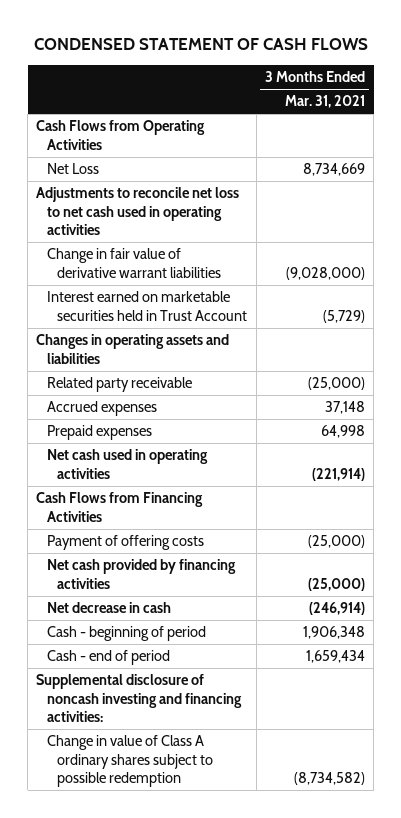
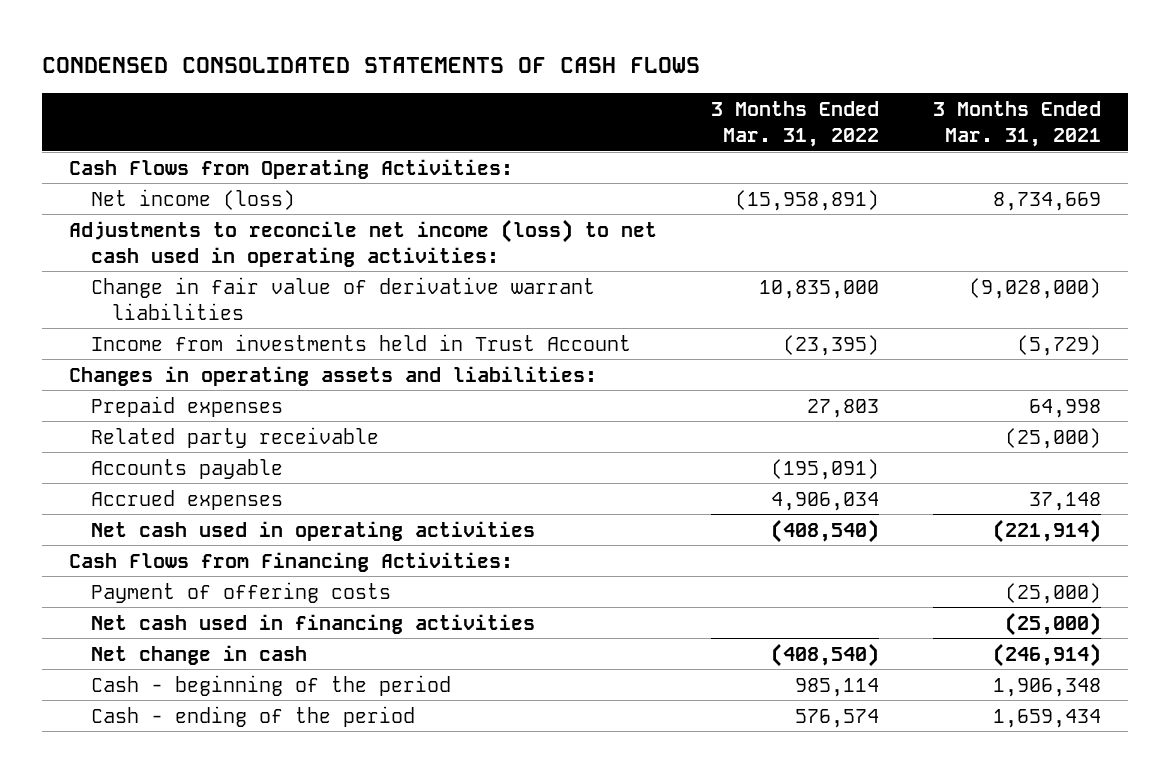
[33,38,368,51] CONDENSED STATEMENT OF CASH FLOWS -> [41,57,700,74] CONDENSED CONSOLIDATED STATEMENTS OF CASH FLOWS
none -> [711,100,880,147] 3 Months Ended Mar. 31, 2022
[36,120,206,150] Cash Flows from Operating Activities -> [68,158,513,179] Cash Flows from Operating Activities:
[46,163,99,175] Net Loss -> [90,188,295,210] Net income (loss)
[36,187,240,236] Adjustments to reconcile net loss to net cash used in operating activities -> [68,218,657,267] Adjustments to reconcile net income (loss) to net cash used in operating activities:
[46,291,248,321] Interest earned on marketable securities held in Trust Account -> [90,333,631,351] Income from investments held in Trust Account
[36,334,230,364] Changes in operating assets and liabilities -> [68,365,597,386] Changes in operating assets and liabilities:
[46,425,152,441] Prepaid expenses -> [90,395,283,417] Prepaid expenses
none -> [90,458,283,479] Accounts payable
[36,492,204,522] Cash Flows from Financing Activities -> [68,551,513,572] Cash Flows from Financing Activities:
[36,674,242,723] Supplemental disclosure of noncash investing and financing activities: -> none
[46,735,214,788] Change in value of Class A ordinary shares subject to possible redemption -> none
[46,559,236,589] Net cash provided by financing activities -> [90,613,535,634] Net cash used in financing activities
[46,602,171,614] Net decrease in cash -> [90,644,307,665] Net change in cash
[46,626,206,642] Cash - beginning of period -> [90,674,451,696] Cash - beginning of the period
[46,650,170,666] Cash - end of period -> [90,705,415,727] Cash - ending of the period

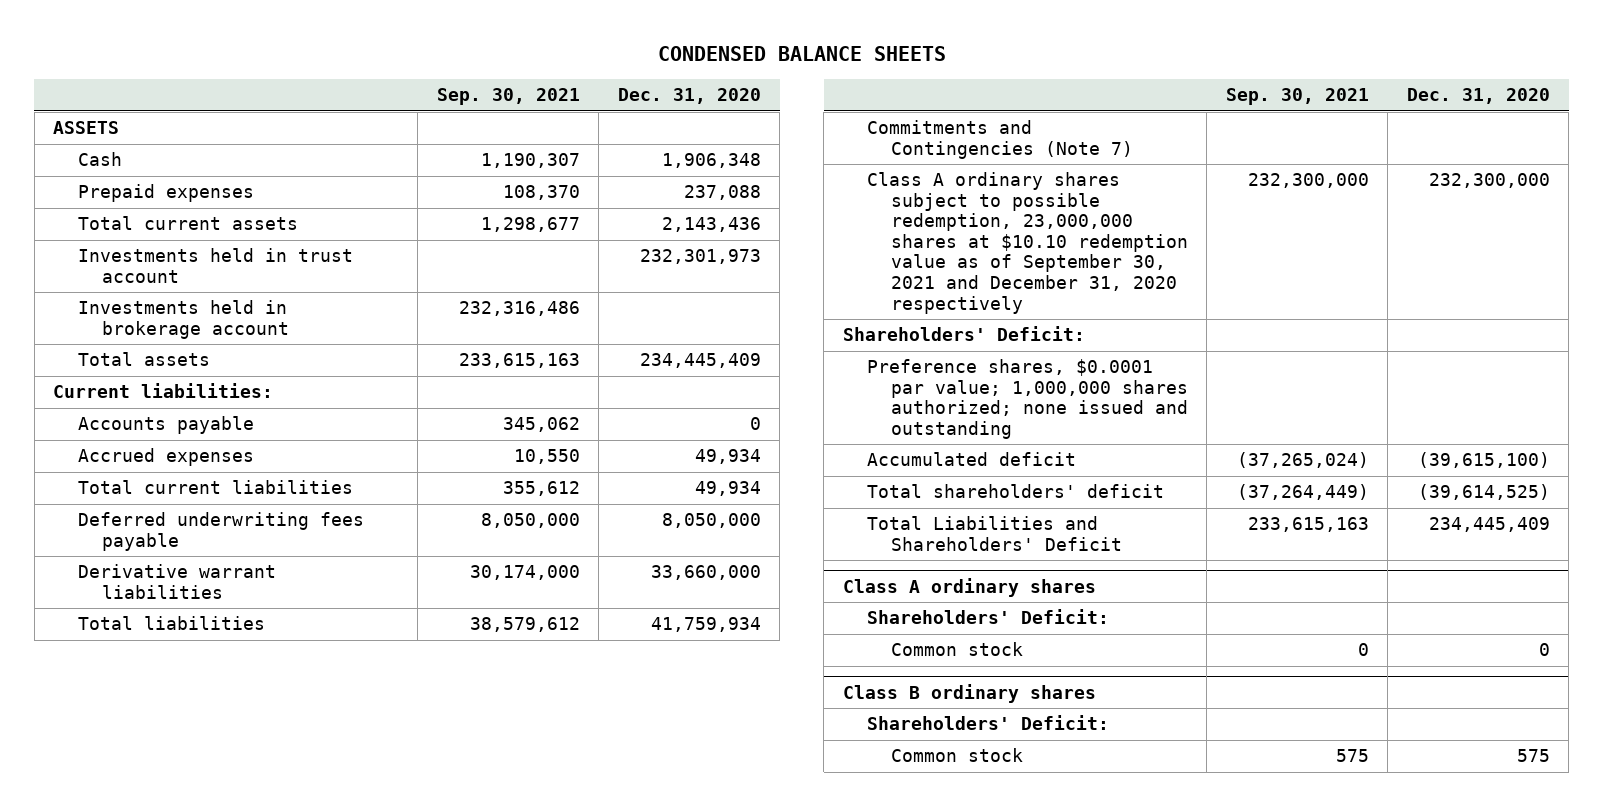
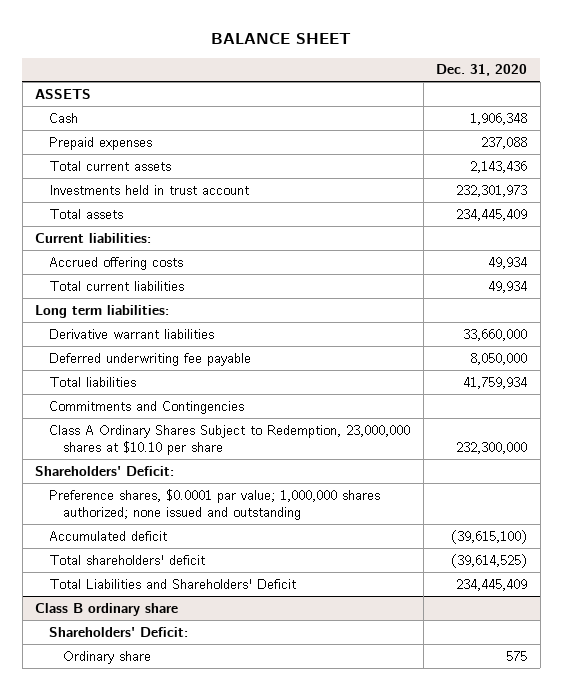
[657,46,946,62] CONDENSED BALANCE SHEETS -> [211,32,352,44] BALANCE SHEET
[436,88,580,106] Sep. 30, 2021 -> none
[77,300,289,339] Investments held in brokerage account -> none
[77,416,254,435] Accounts payable -> none
[77,448,254,467] Accrued expenses -> [49,256,184,270] Accrued offering costs
[77,512,364,551] Deferred underwriting fees payable -> none
none -> [35,304,170,318] Long term liabilities:
none -> [49,352,252,366] Deferred underwriting fee payable
[866,120,1133,159] Commitments and Contingencies (Note 7) -> [49,400,245,414] Commitments and Contingencies
[866,172,1188,314] Class A ordinary shares subject to possible redemption, 23,000,000 shares at $10.10 redemption value as of September 30, 2021 and December 31, 2020 respectively -> [49,424,411,456] Class A Ordinary Shares Subject to Redemption, 23,000,000 shares at $10.10 per share
[842,577,1096,597] Class A ordinary shares -> none
[866,609,1109,625] Shareholders' Deficit: -> none
[890,642,1023,657] Common stock -> none
[842,683,1096,703] Class B ordinary shares -> [35,602,179,616] Class B ordinary share
[890,748,1023,763] Common stock -> [62,650,151,664] Ordinary share

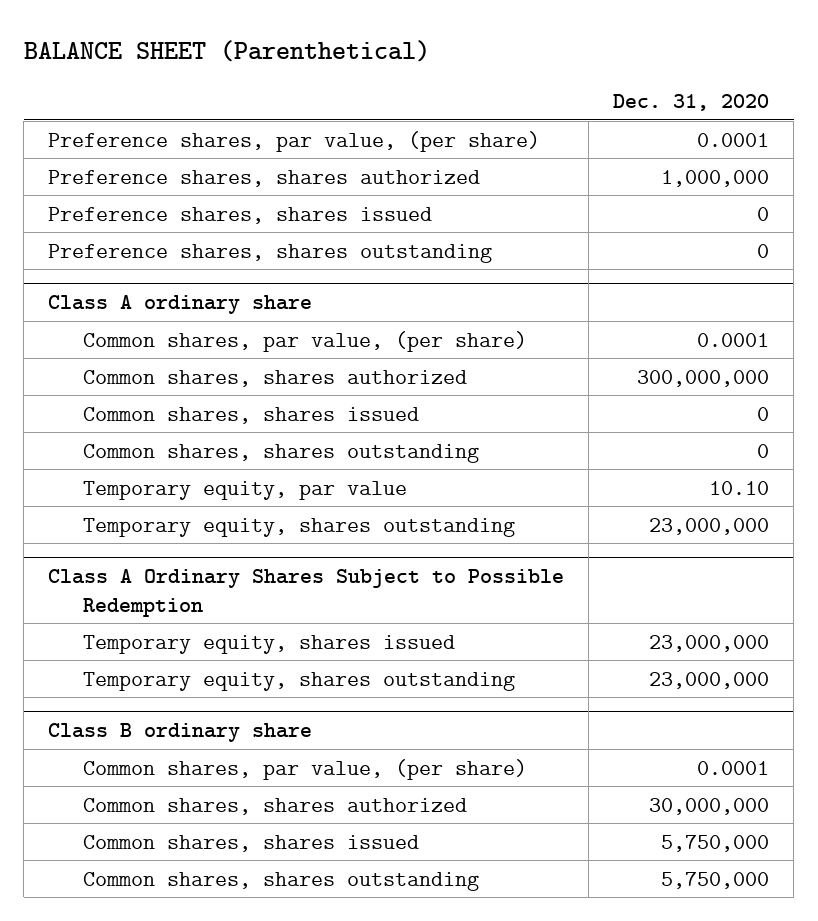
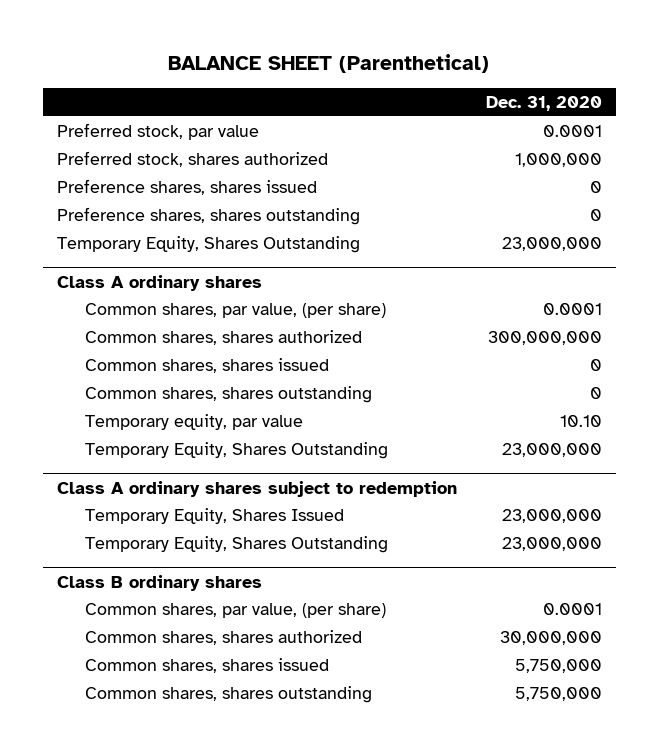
[48,130,541,152] Preference shares, par value, (per share) -> [57,122,260,140] Preferred stock, par value
[48,169,481,187] Preference shares, shares authorized -> [57,150,329,167] Preferred stock, shares authorized
none -> [57,235,361,253] Temporary Equity, Shares Outstanding
[48,295,313,315] Class A ordinary share -> [57,274,263,291] Class A ordinary shares
[83,517,516,537] Temporary equity, shares outstanding -> [85,441,389,459] Temporary Equity, Shares Outstanding
[48,569,565,617] Class A Ordinary Shares Subject to Possible Redemption -> [57,480,458,497] Class A ordinary shares subject to redemption
[83,634,456,654] Temporary equity, shares issued -> [85,507,345,524] Temporary Equity, Shares Issued
[83,671,516,691] Temporary equity, shares outstanding -> [85,535,389,553] Temporary Equity, Shares Outstanding
[48,723,313,743] Class B ordinary share -> [57,574,263,591] Class B ordinary shares

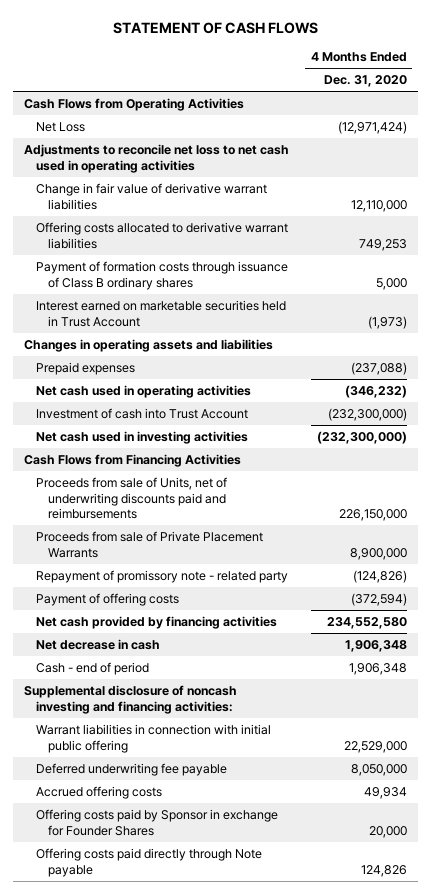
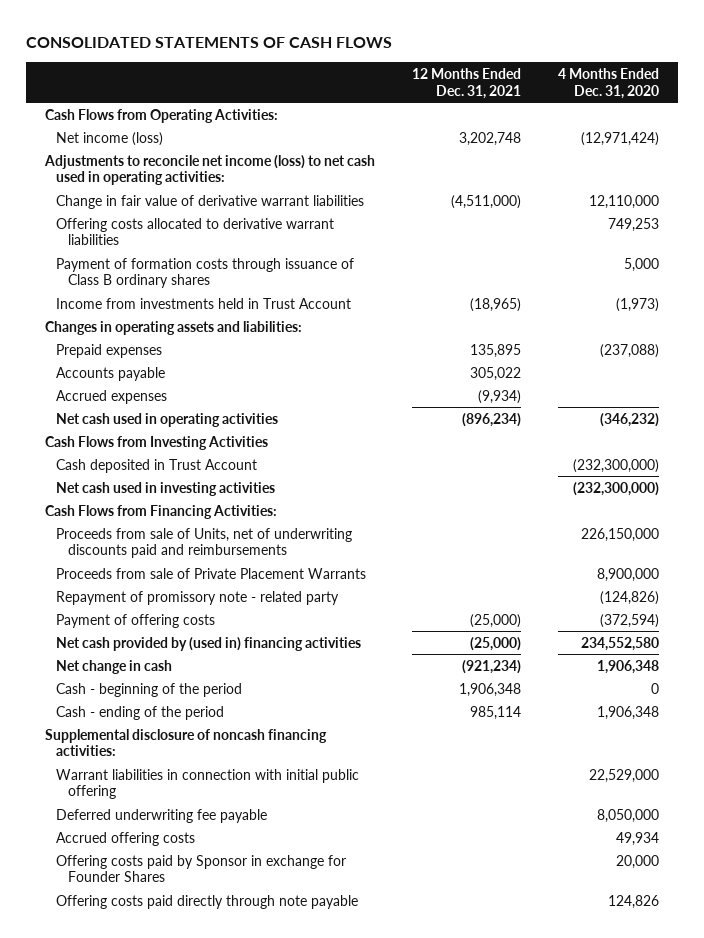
[112,21,318,34] STATEMENT OF CASH FLOWS -> [26,37,393,49] CONSOLIDATED STATEMENTS OF CASH FLOWS
none -> [412,67,522,99] 12 Months Ended Dec. 31, 2021
[24,97,245,111] Cash Flows from Operating Activities -> [44,108,278,123] Cash Flows from Operating Activities:
[36,121,86,132] Net Loss -> [56,131,164,146] Net income (loss)
[24,143,290,173] Adjustments to reconcile net loss to net cash used in operating activities -> [43,154,375,186] Adjustments to reconcile net income (loss) to net cash used in operating activities:
[36,299,287,327] Interest earned on marketable securities held in Trust Account -> [56,297,352,309] Income from investments held in Trust Account
[24,338,274,352] Changes in operating assets and liabilities -> [44,320,302,335] Changes in operating assets and liabilities:
none -> [56,366,166,381] Accounts payable
none -> [56,389,168,404] Accrued expenses
none -> [44,435,268,450] Cash Flows from Investing Activities
[36,407,249,419] Investment of cash into Trust Account -> [56,458,258,473] Cash deposited in Trust Account
[24,453,242,467] Cash Flows from Financing Activities -> [44,504,277,519] Cash Flows from Financing Activities:
[36,615,278,629] Net cash provided by financing activities -> [56,636,362,651] Net cash provided by (used in) financing activities
[36,638,161,650] Net decrease in cash -> [56,659,173,674] Net change in cash
[36,661,150,675] Cash - end of period -> [56,682,243,697] Cash - beginning of the period
[348,662,407,675] 1,906,348 -> [651,682,660,694] 0
none -> [56,705,225,720] Cash - ending of the period
[24,684,238,714] Supplemental disclosure of noncash investing and financing activities: -> [44,728,327,757] Supplemental disclosure of noncash financing activities:
[36,847,263,877] Offering costs paid directly through Note payable -> [56,894,359,909] Offering costs paid directly through note payable

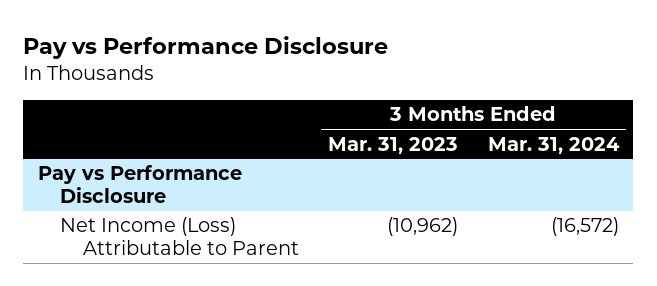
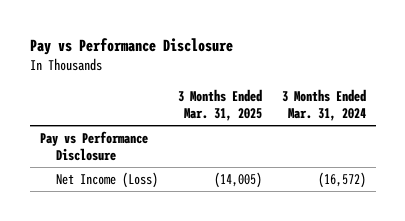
[328,136,459,154] Mar. 31, 2023 -> none
none -> [177,88,262,121] 3 Months Ended Mar. 31, 2025
[60,217,300,256] Net Income (Loss) Attributable to Parent -> [55,171,158,188] Net Income (Loss)

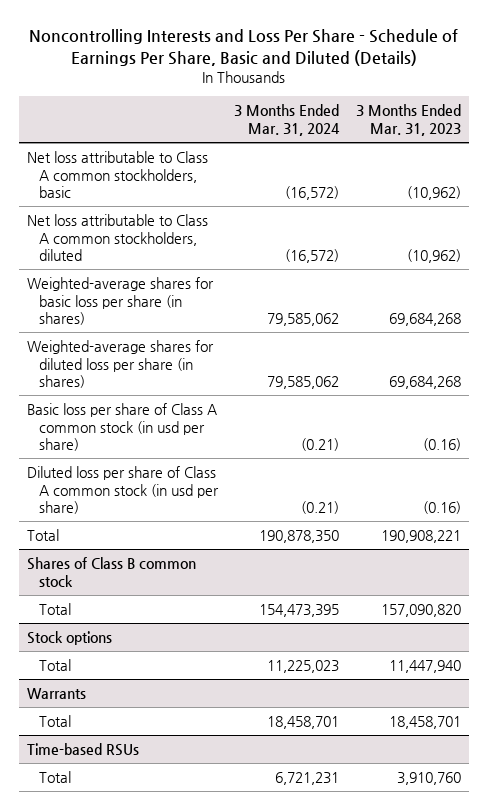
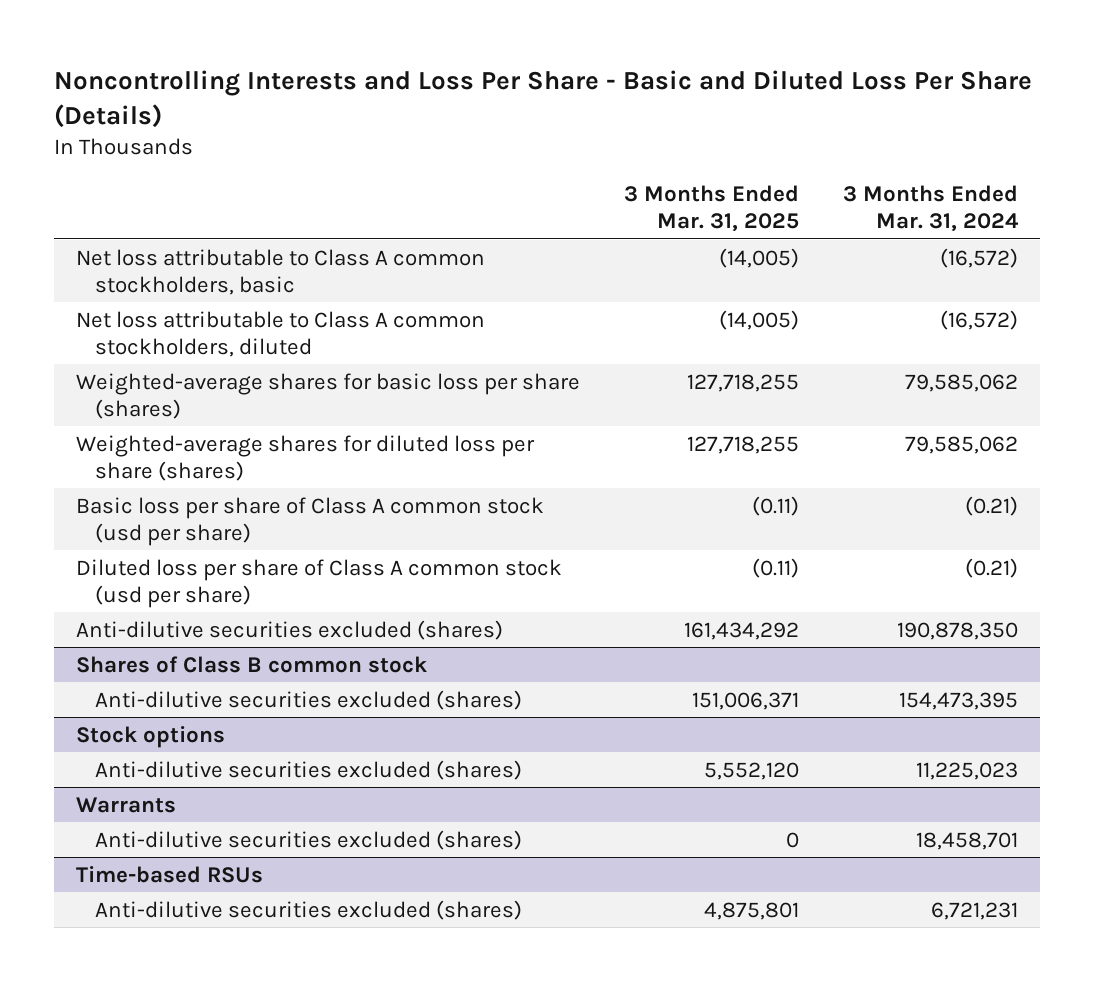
[28,29,458,67] Noncontrolling Interests and Loss Per Share - Schedule of Earnings Per Share, Basic and Diluted (Details) -> [54,70,1033,128] Noncontrolling Interests and Loss Per Share - Basic and Diluted Loss Per Share (Details)
[355,104,461,136] 3 Months Ended Mar. 31, 2023 -> none
none -> [623,185,799,233] 3 Months Ended Mar. 31, 2025
[27,277,215,326] Weighted-average shares for basic loss per share (in shares) -> [76,372,581,419] Weighted-average shares for basic loss per share (shares)
[27,340,215,389] Weighted-average shares for diluted loss per share (in shares) -> [76,434,536,481] Weighted-average shares for diluted loss per share (shares)
[27,403,218,452] Basic loss per share of Class A common stock (in usd per share) -> [76,496,545,546] Basic loss per share of Class A common stock (usd per share)
[27,466,220,515] Diluted loss per share of Class A common stock (in usd per share) -> [76,558,563,608] Diluted loss per share of Class A common stock (usd per share)
[27,529,60,542] Total -> [76,619,504,640] Anti-dilutive securities excluded (shares)
[39,603,72,616] Total -> [94,689,522,710] Anti-dilutive securities excluded (shares)
[39,659,72,672] Total -> [94,759,522,780] Anti-dilutive securities excluded (shares)
[39,715,72,728] Total -> [94,829,522,850] Anti-dilutive securities excluded (shares)
[39,771,72,784] Total -> [94,899,522,920] Anti-dilutive securities excluded (shares)

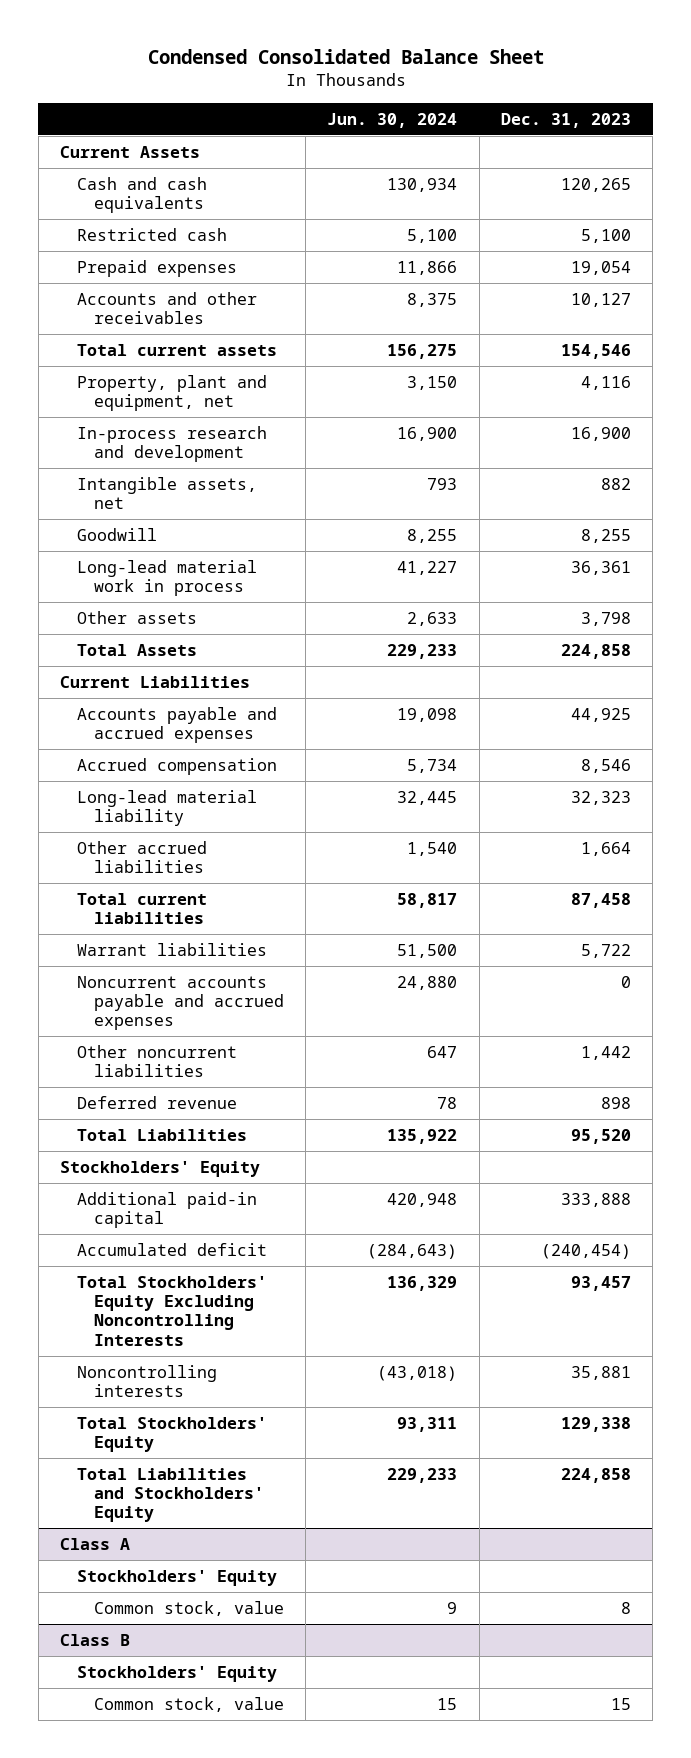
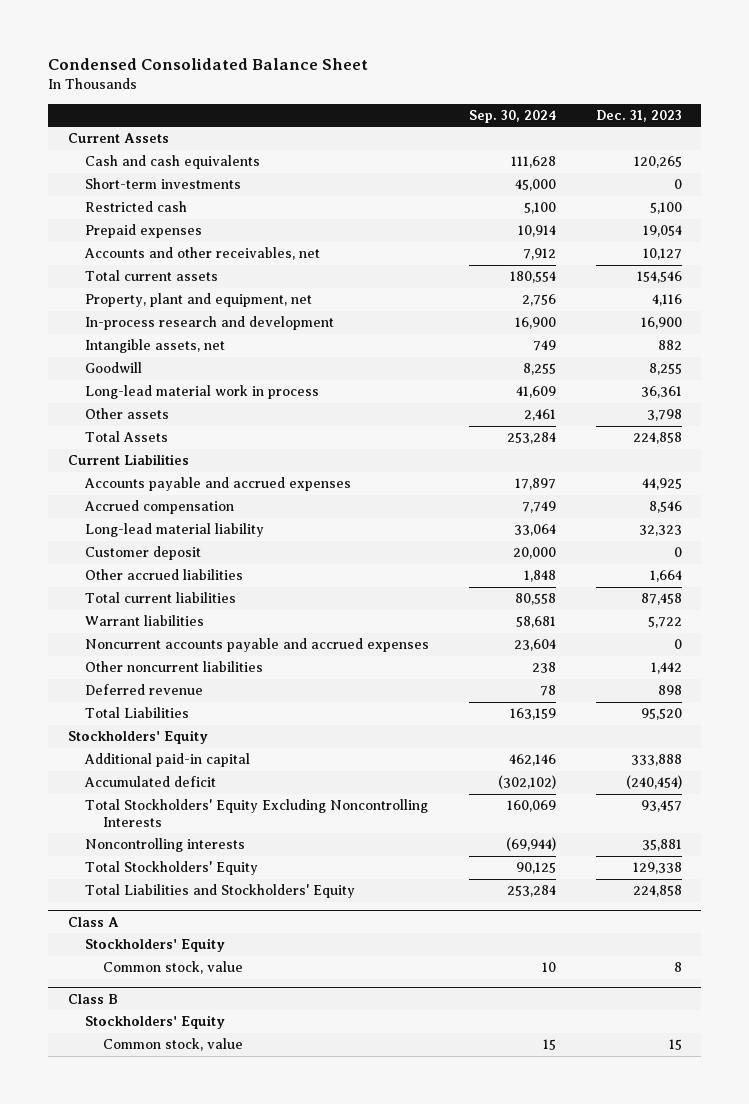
[327,112,458,128] Jun. 30, 2024 -> none
none -> [468,109,556,123] Sep. 30, 2024
none -> [85,178,242,190] Short-term investments
[77,291,258,325] Accounts and other receivables -> [84,247,321,261] Accounts and other receivables, net
none -> [85,546,202,561] Customer deposit

